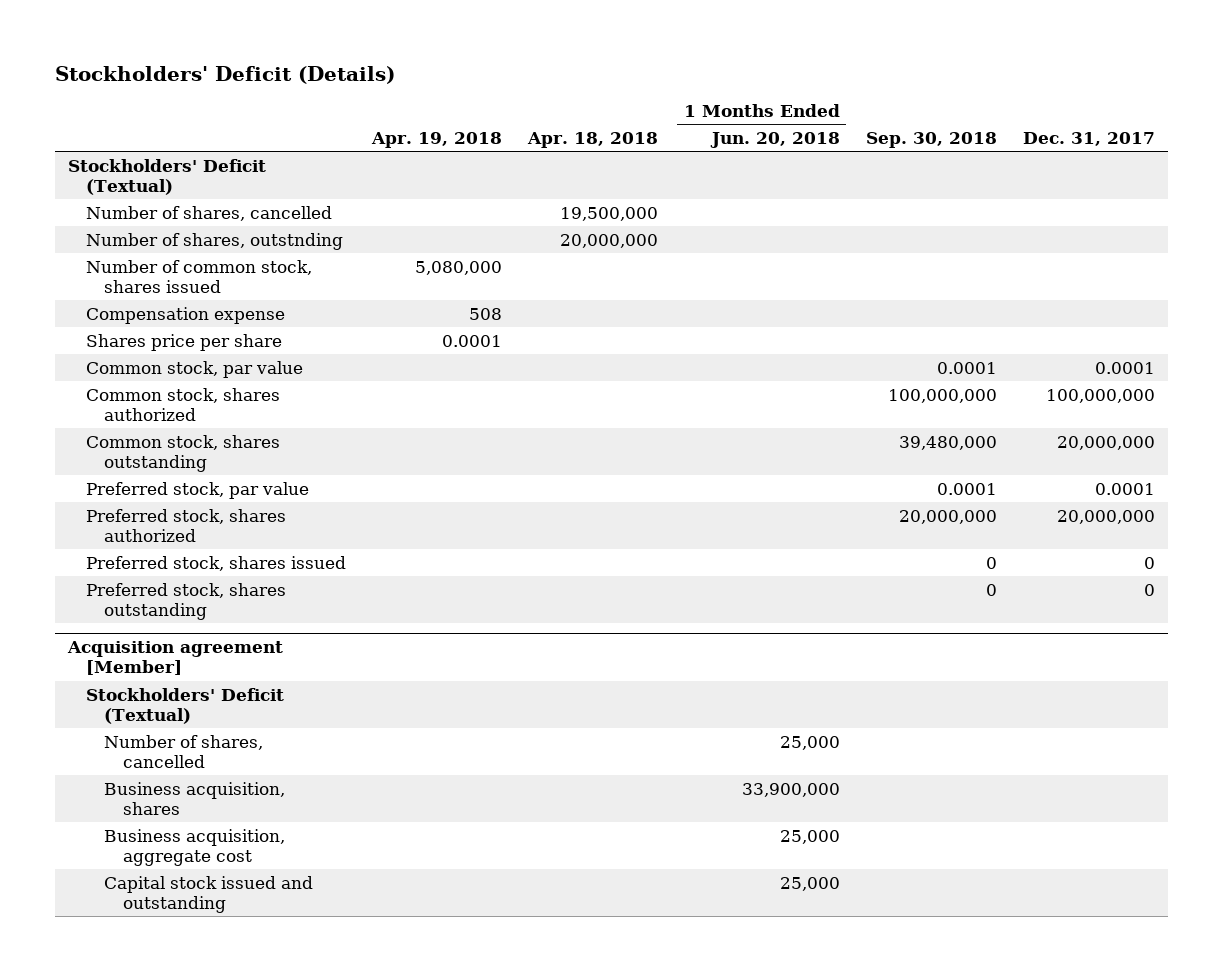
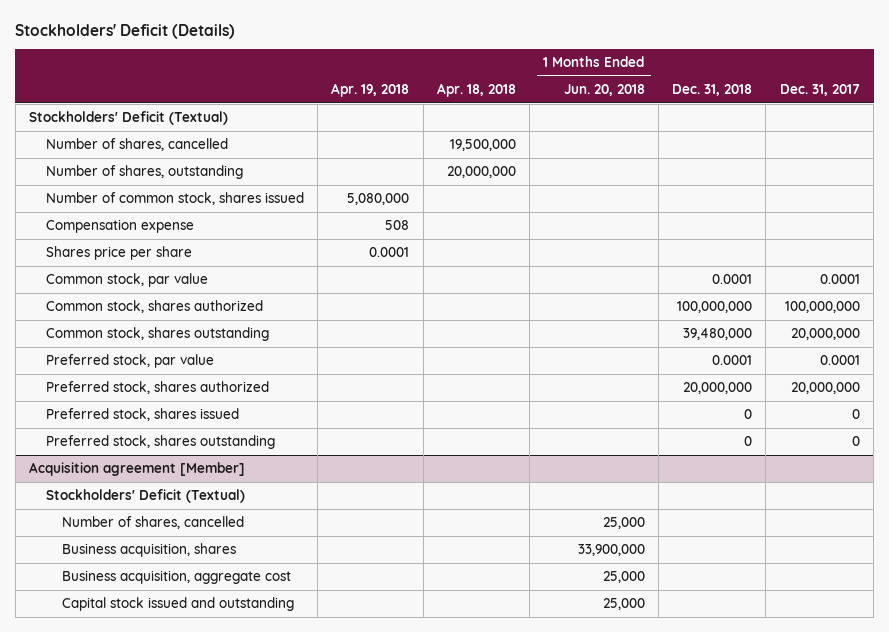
[865,132,997,149] Sep. 30, 2018 -> none
none -> [672,83,753,96] Dec. 31, 2018
[85,232,343,250] Number of shares, outstnding -> [45,165,243,180] Number of shares, outstanding

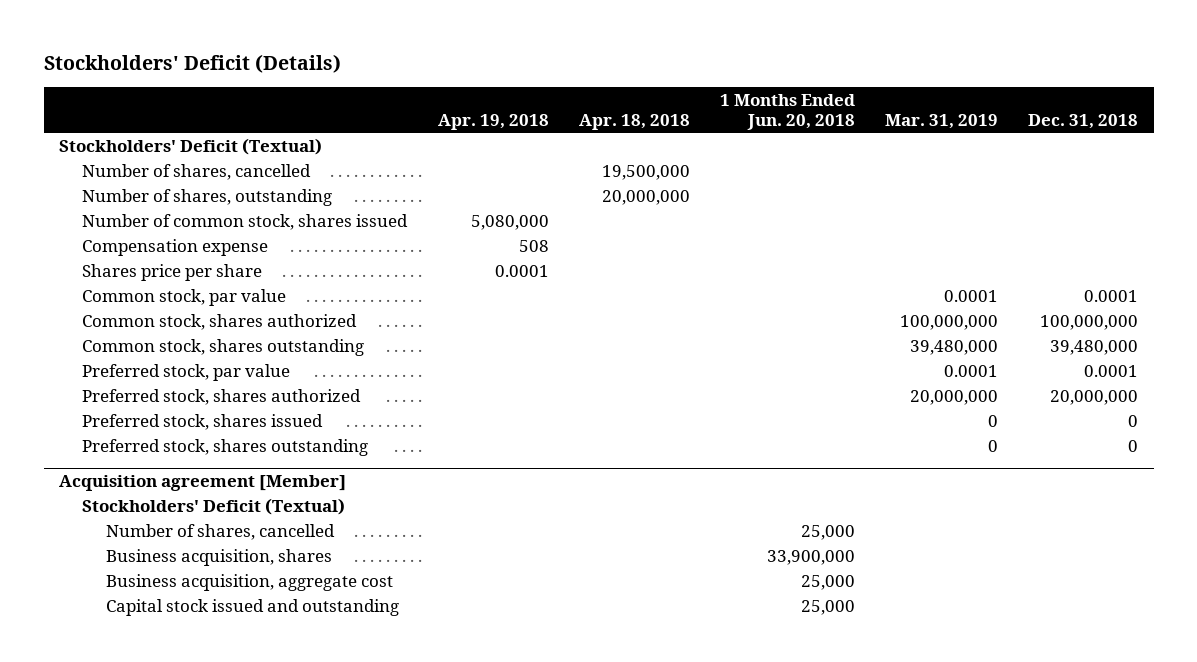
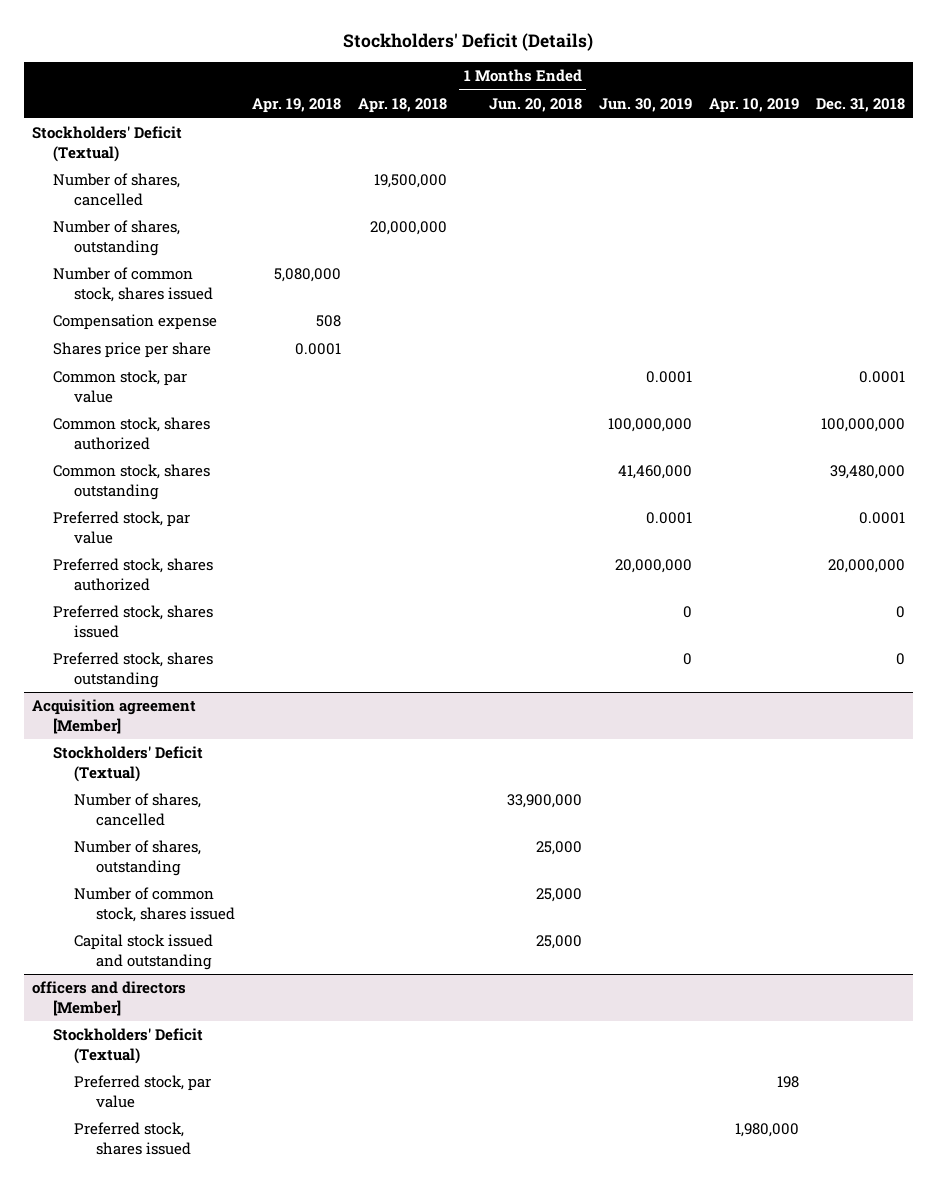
[885,114,999,130] Mar. 31, 2019 -> none
none -> [598,98,692,113] Jun. 30, 2019
none -> [708,98,799,114] Apr. 10, 2019
[105,548,332,566] Business acquisition, shares -> none
[105,573,393,591] Business acquisition, aggregate cost -> none
[800,524,855,540] 25,000 -> [506,794,582,809] 33,900,000
none -> [74,840,202,876] Number of shares, outstanding
none -> [74,887,235,922] Number of common stock, shares issued
none -> [32,981,187,1016] officers and directors [Member]
none -> [53,1028,204,1064] Stockholders' Deficit (Textual)
none -> [74,1075,212,1108] Preferred stock, par value
none -> [74,1122,191,1155] Preferred stock, shares issued

